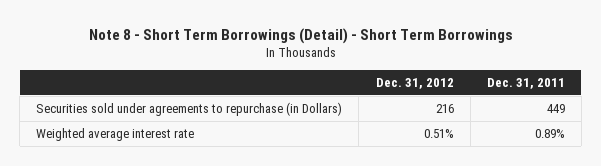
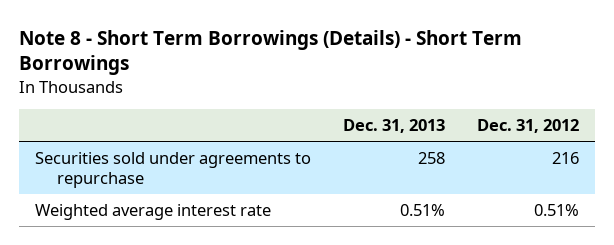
[88,27,513,44] Note 8 - Short Term Borrowings (Detail) - Short Term Borrowings -> [18,29,522,76] Note 8 - Short Term Borrowings (Details) - Short Term Borrowings
[486,78,565,90] Dec. 31, 2011 -> none
none -> [342,119,445,134] Dec. 31, 2013
[36,101,343,116] Securities sold under agreements to repurchase (in Dollars) -> [34,152,311,188] Securities sold under agreements to repurchase

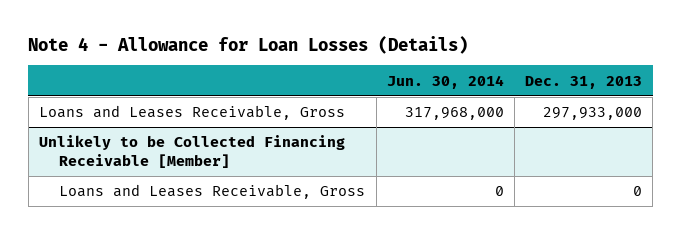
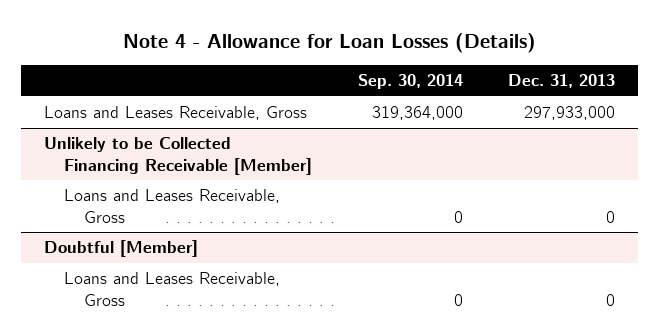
[386,74,504,89] Jun. 30, 2014 -> none
none -> [357,74,463,90] Sep. 30, 2014
none -> [43,240,198,258] Doubtful [Member]
none -> [63,272,280,306] Loans and Leases Receivable, Gross

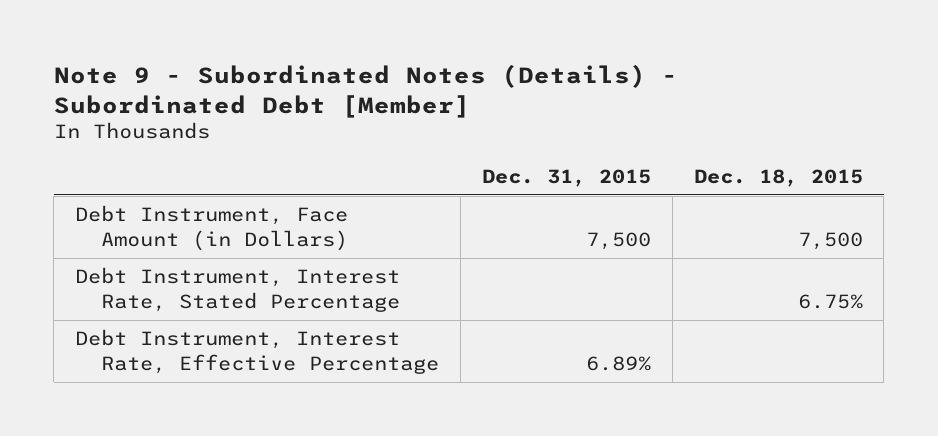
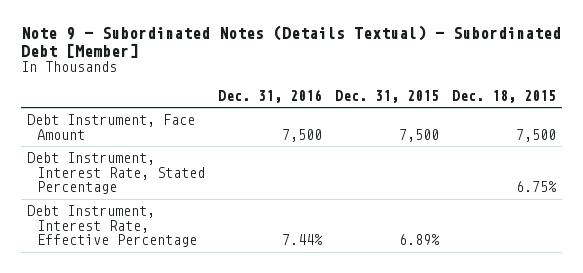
[53,64,678,118] Note 9 - Subordinated Notes (Details) - Subordinated Debt [Member] -> [20,24,561,58] Note 9 - Subordinated Notes (Details Textual) - Subordinated Debt [Member]
none -> [217,88,322,103] Dec. 31, 2016
[75,205,349,251] Debt Instrument, Face Amount (in Dollars) -> [27,113,196,140] Debt Instrument, Face Amount

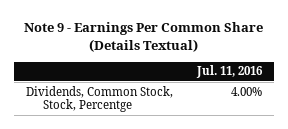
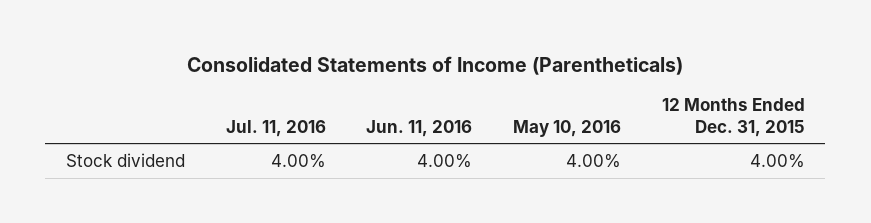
[24,22,264,53] Note 9 - Earnings Per Common Share (Details Textual) -> [187,55,684,75] Consolidated Statements of Income (Parentheticals)
none -> [366,119,473,137] Jun. 11, 2016
none -> [512,119,621,137] May 10, 2016
none -> [661,98,805,137] 12 Months Ended Dec. 31, 2015
[26,85,174,113] Dividends, Common Stock, Stock, Percentge -> [65,152,185,167] Stock dividend

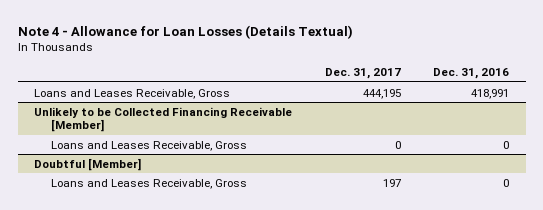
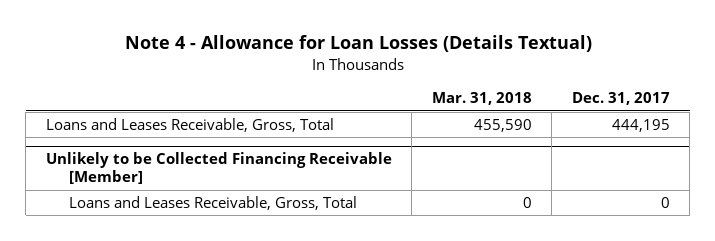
[433,68,510,80] Dec. 31, 2016 -> none
none -> [431,92,532,106] Mar. 31, 2018
[34,88,231,99] Loans and Leases Receivable, Gross -> [45,118,334,133] Loans and Leases Receivable, Gross, Total
[34,157,142,171] Doubtful [Member] -> none
[50,178,247,189] Loans and Leases Receivable, Gross -> none
[50,140,247,151] Loans and Leases Receivable, Gross -> [68,196,357,211] Loans and Leases Receivable, Gross, Total

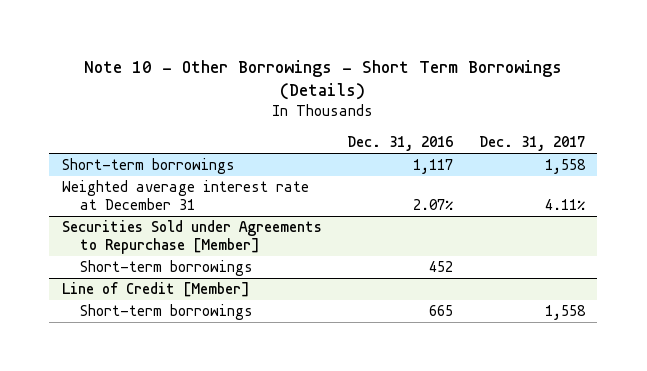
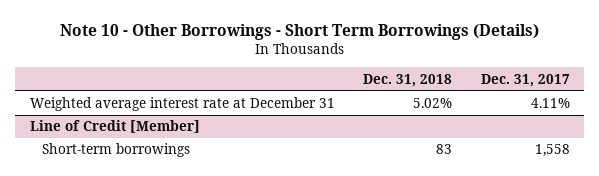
[347,136,454,152] Dec. 31, 2016 -> none
none -> [363,73,453,87] Dec. 31, 2018
[62,158,236,175] Short-term borrowings -> none
[62,220,323,255] Securities Sold under Agreements to Repurchase [Member] -> none
[79,260,253,277] Short-term borrowings -> none

